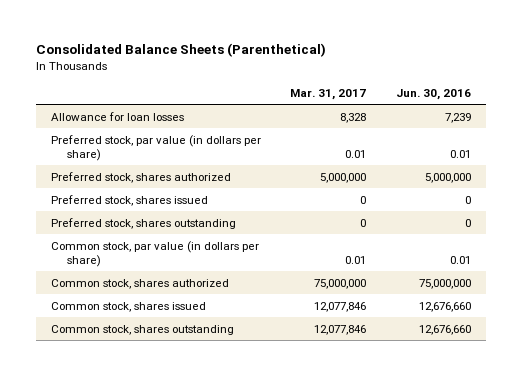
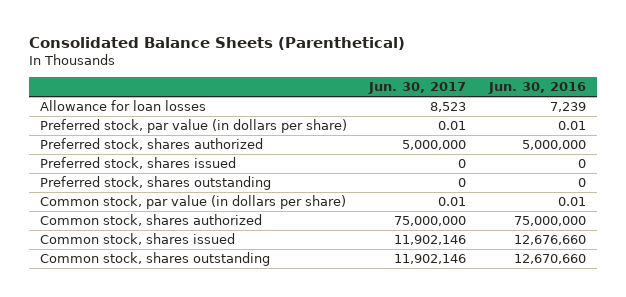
[290,88,367,100] Mar. 31, 2017 -> none
none -> [368,82,467,95] Jun. 30, 2017
[418,324,471,335] 12,676,660 -> [513,253,586,264] 12,670,660

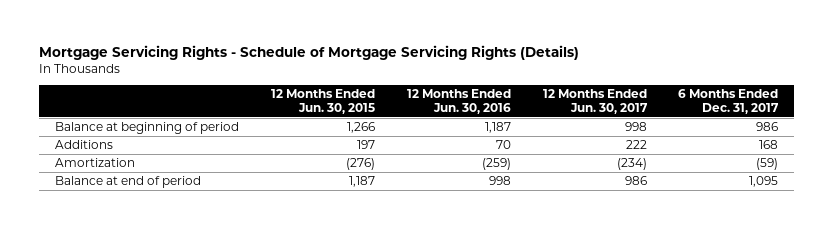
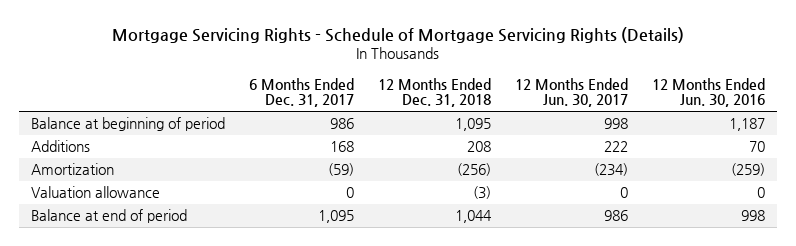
[270,89,375,114] 12 Months Ended Jun. 30, 2015 -> none
none -> [377,77,491,108] 12 Months Ended Dec. 31, 2018
none -> [30,186,160,199] Valuation allowance

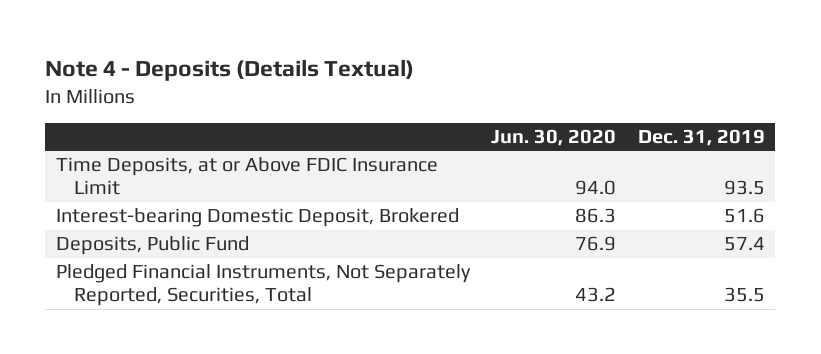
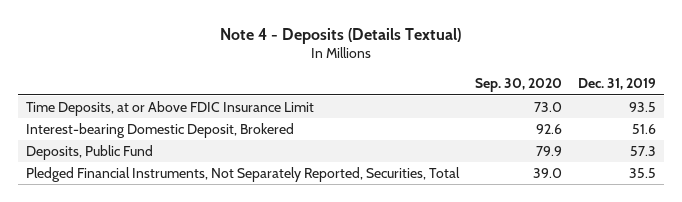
[491,128,617,146] Jun. 30, 2020 -> none
none -> [475,78,563,93] Sep. 30, 2020
[723,237,765,252] 57.4 -> [629,145,656,156] 57.3

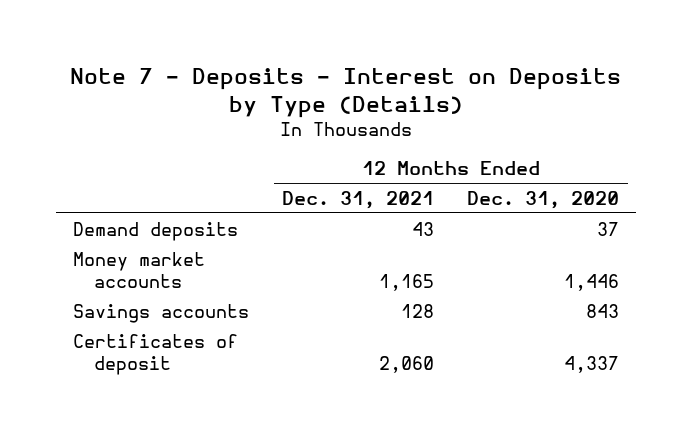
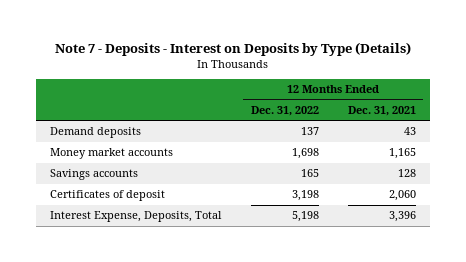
[467,190,620,209] Dec. 31, 2020 -> none
none -> [250,105,319,116] Dec. 31, 2022
none -> [50,211,223,223] Interest Expense, Deposits, Total

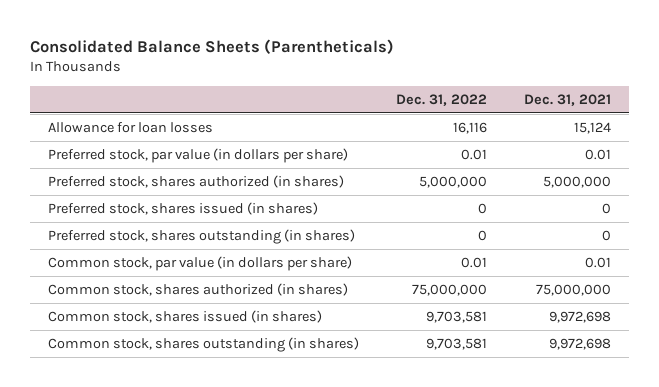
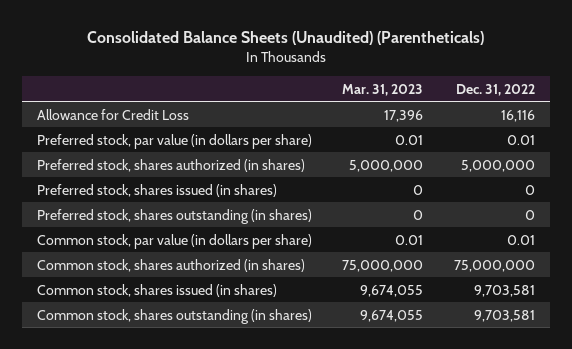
[29,39,394,55] Consolidated Balance Sheets (Parentheticals) -> [86,31,484,46] Consolidated Balance Sheets (Unaudited) (Parentheticals)
[523,93,611,106] Dec. 31, 2021 -> none
none -> [342,83,424,96] Mar. 31, 2023
[48,121,214,133] Allowance for loan losses -> [36,108,189,120] Allowance for Credit Loss

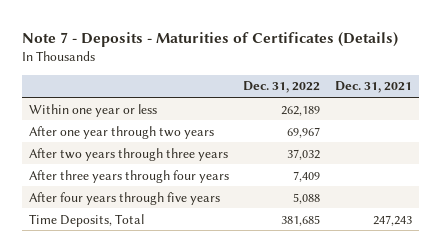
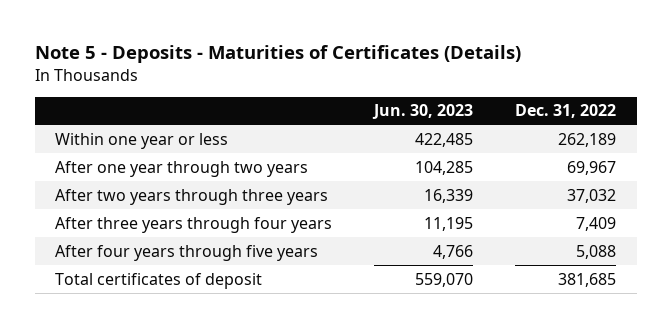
[21,31,398,47] Note 7 - Deposits - Maturities of Certificates (Details) -> [34,45,521,64] Note 5 - Deposits - Maturities of Certificates (Details)
[334,81,412,94] Dec. 31, 2021 -> none
none -> [372,104,474,120] Jun. 30, 2023
[29,213,145,227] Time Deposits, Total -> [55,272,263,289] Total certificates of deposit

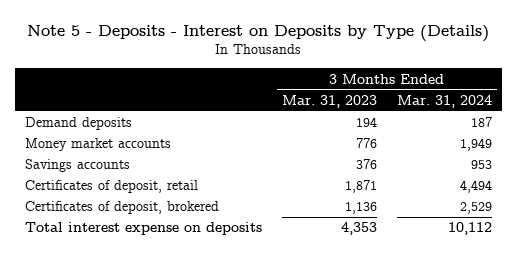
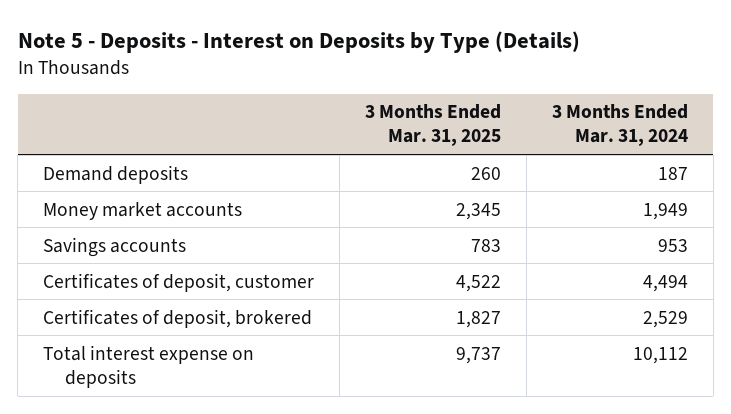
[281,94,377,108] Mar. 31, 2023 -> none
none -> [364,104,501,147] 3 Months Ended Mar. 31, 2025
[24,180,198,194] Certificates of deposit, retail -> [43,272,315,292] Certificates of deposit, customer

